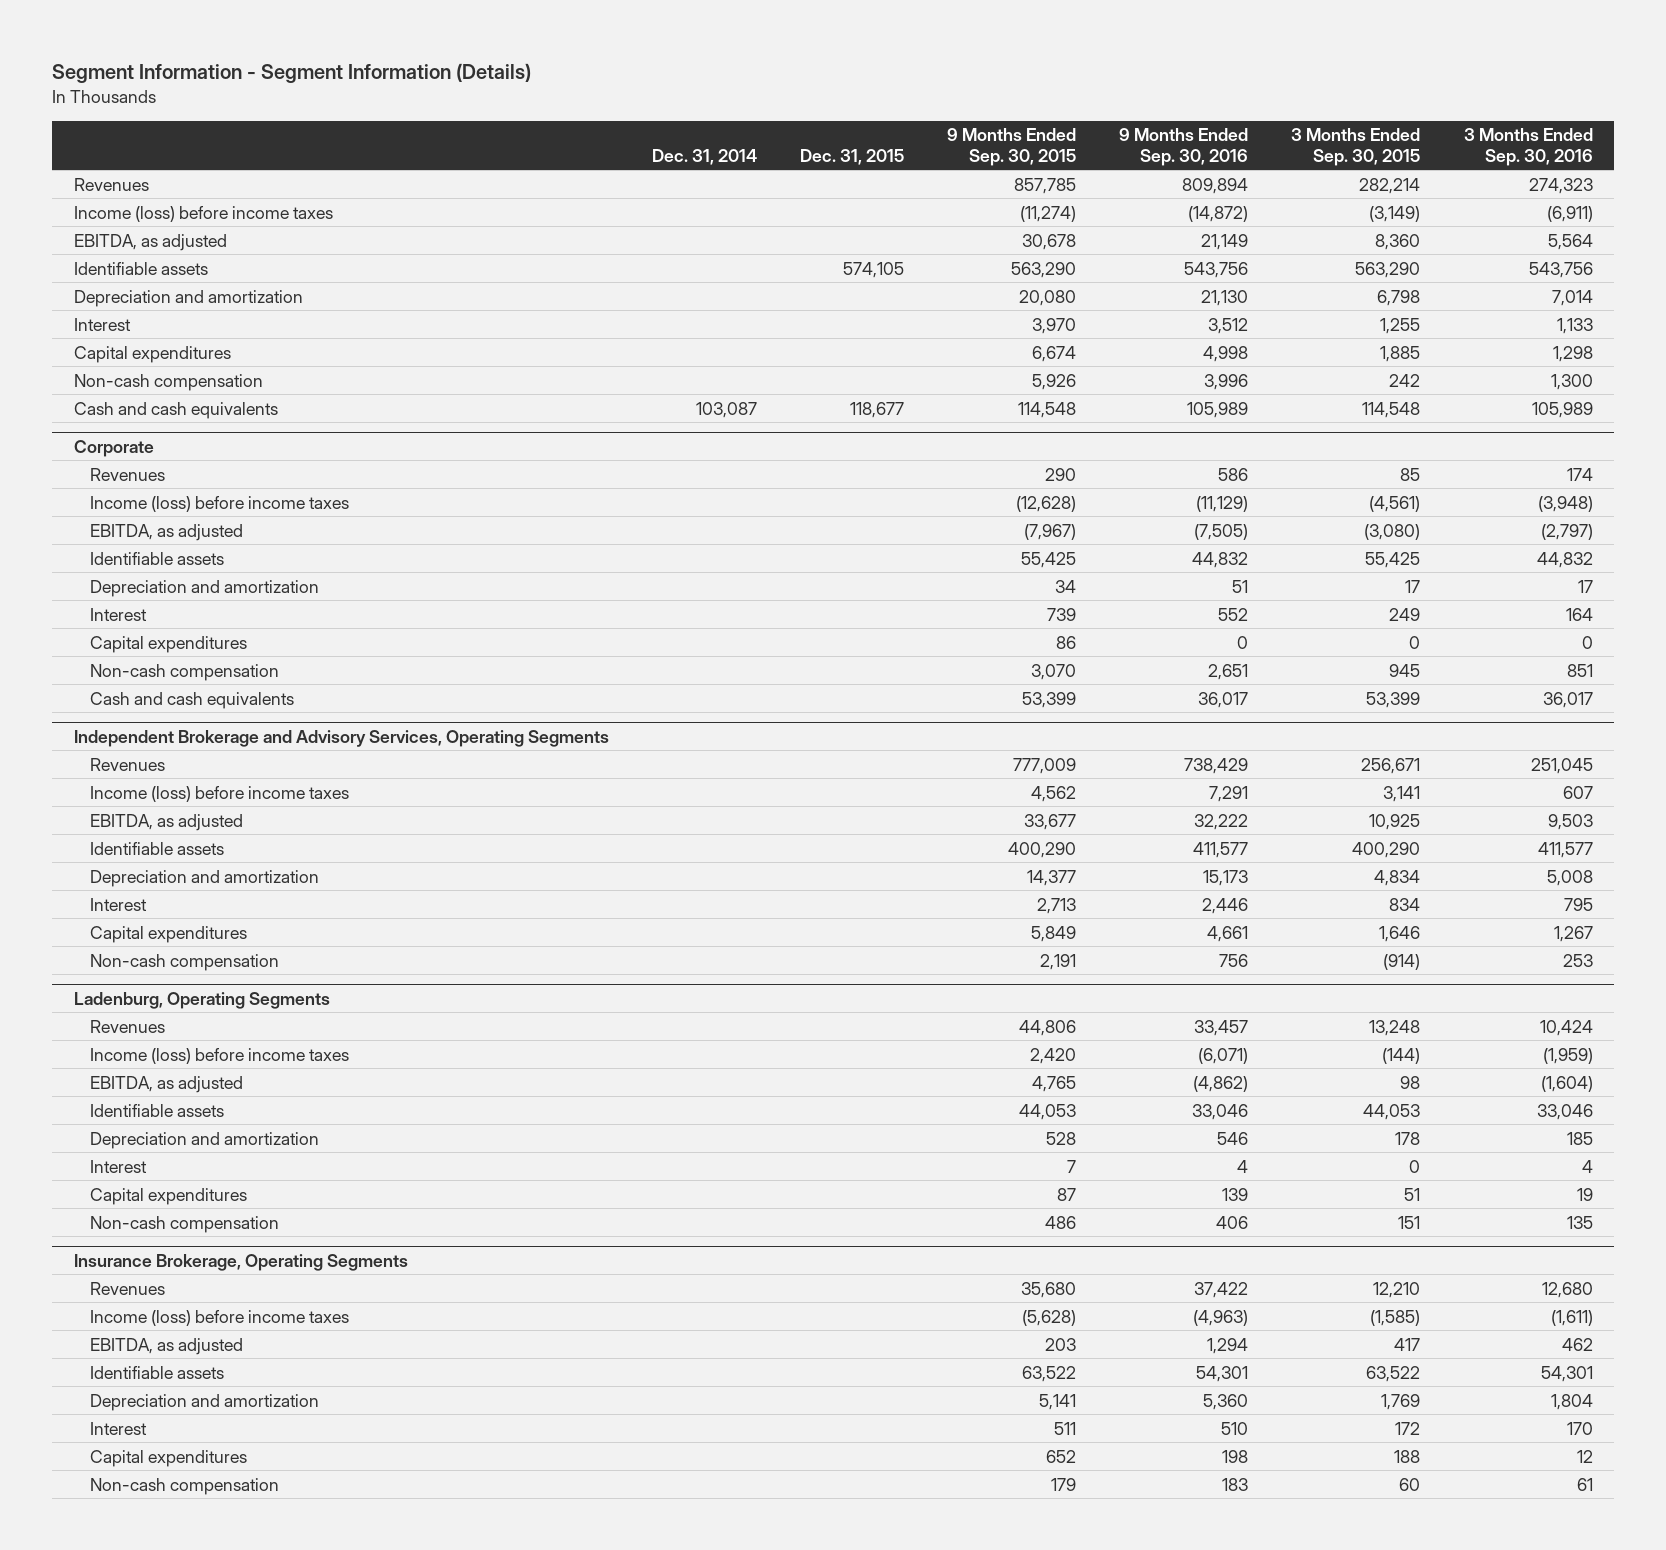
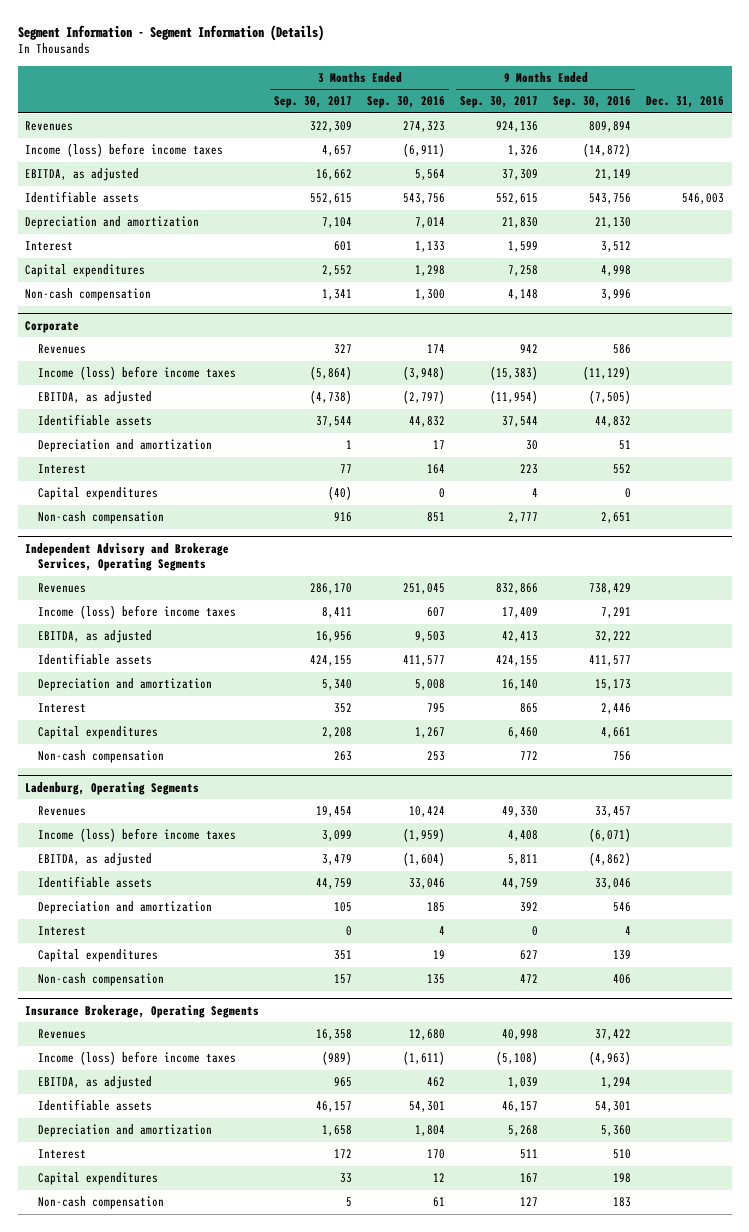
[651,148,757,165] Dec. 31, 2014 -> none
[799,148,904,165] Dec. 31, 2015 -> none
[947,128,1077,166] 9 Months Ended Sep. 30, 2015 -> none
[1291,128,1421,166] 3 Months Ended Sep. 30, 2015 -> none
none -> [274,96,353,109] Sep. 30, 2017
none -> [460,96,539,109] Sep. 30, 2017
none -> [646,96,725,109] Dec. 31, 2016
[73,401,278,419] Cash and cash equivalents -> none
[89,691,294,709] Cash and cash equivalents -> none
[73,729,609,747] Independent Brokerage and Advisory Services, Operating Segments -> [25,542,230,572] Independent Advisory and Brokerage Services, Operating Segments

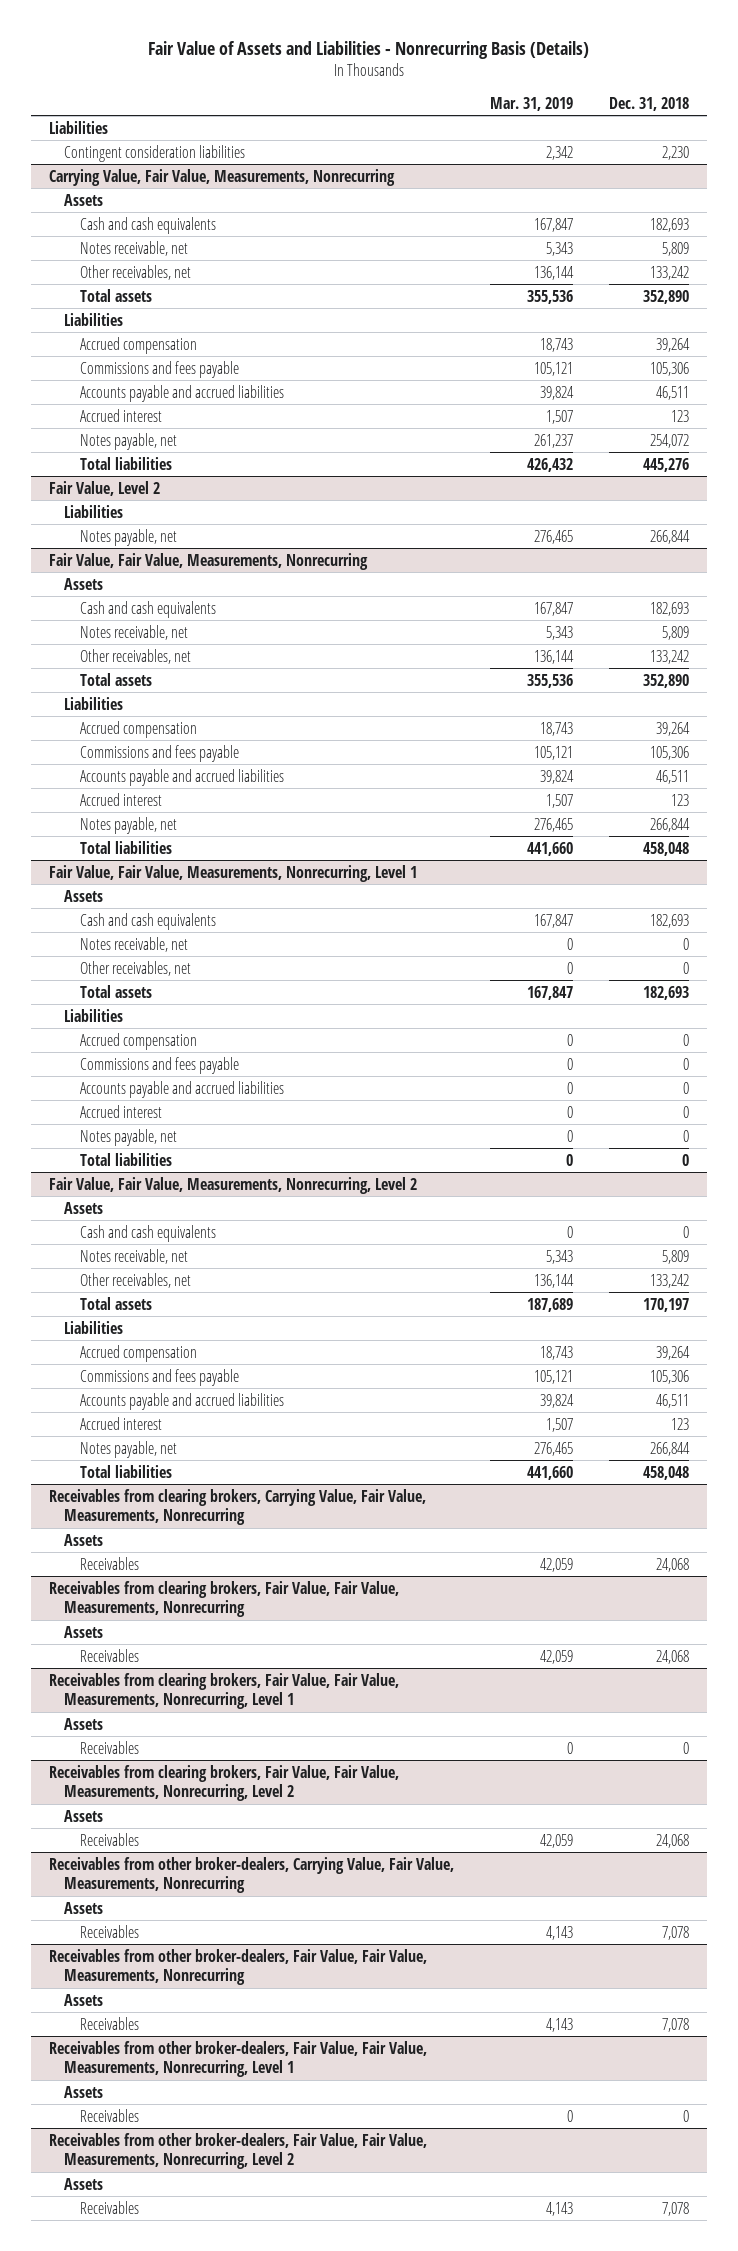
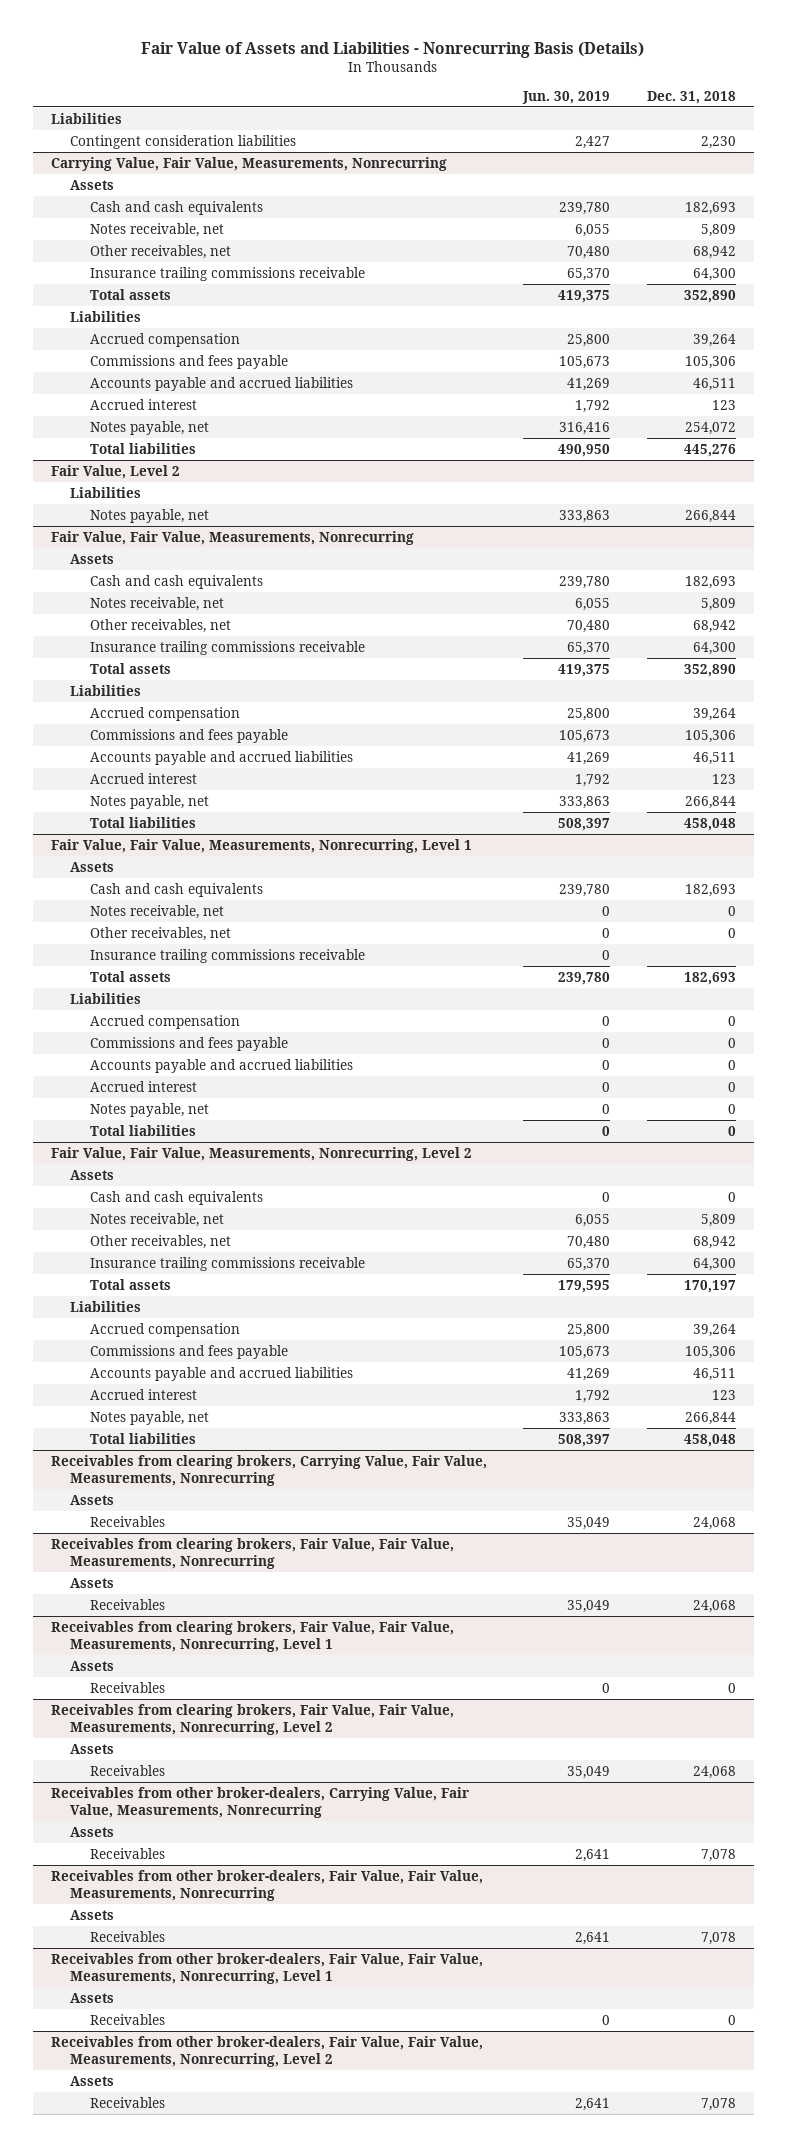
[489,96,573,111] Mar. 31, 2019 -> none
none -> [522,90,611,104] Jun. 30, 2019
[649,265,689,280] 133,242 -> [692,245,736,259] 68,942
none -> [89,266,365,281] Insurance trailing commissions receivable
[649,649,689,664] 133,242 -> [692,619,736,633] 68,942
none -> [89,640,365,655] Insurance trailing commissions receivable
none -> [89,948,365,963] Insurance trailing commissions receivable
[649,1273,689,1288] 133,242 -> [692,1235,736,1249] 68,942
none -> [89,1256,365,1271] Insurance trailing commissions receivable

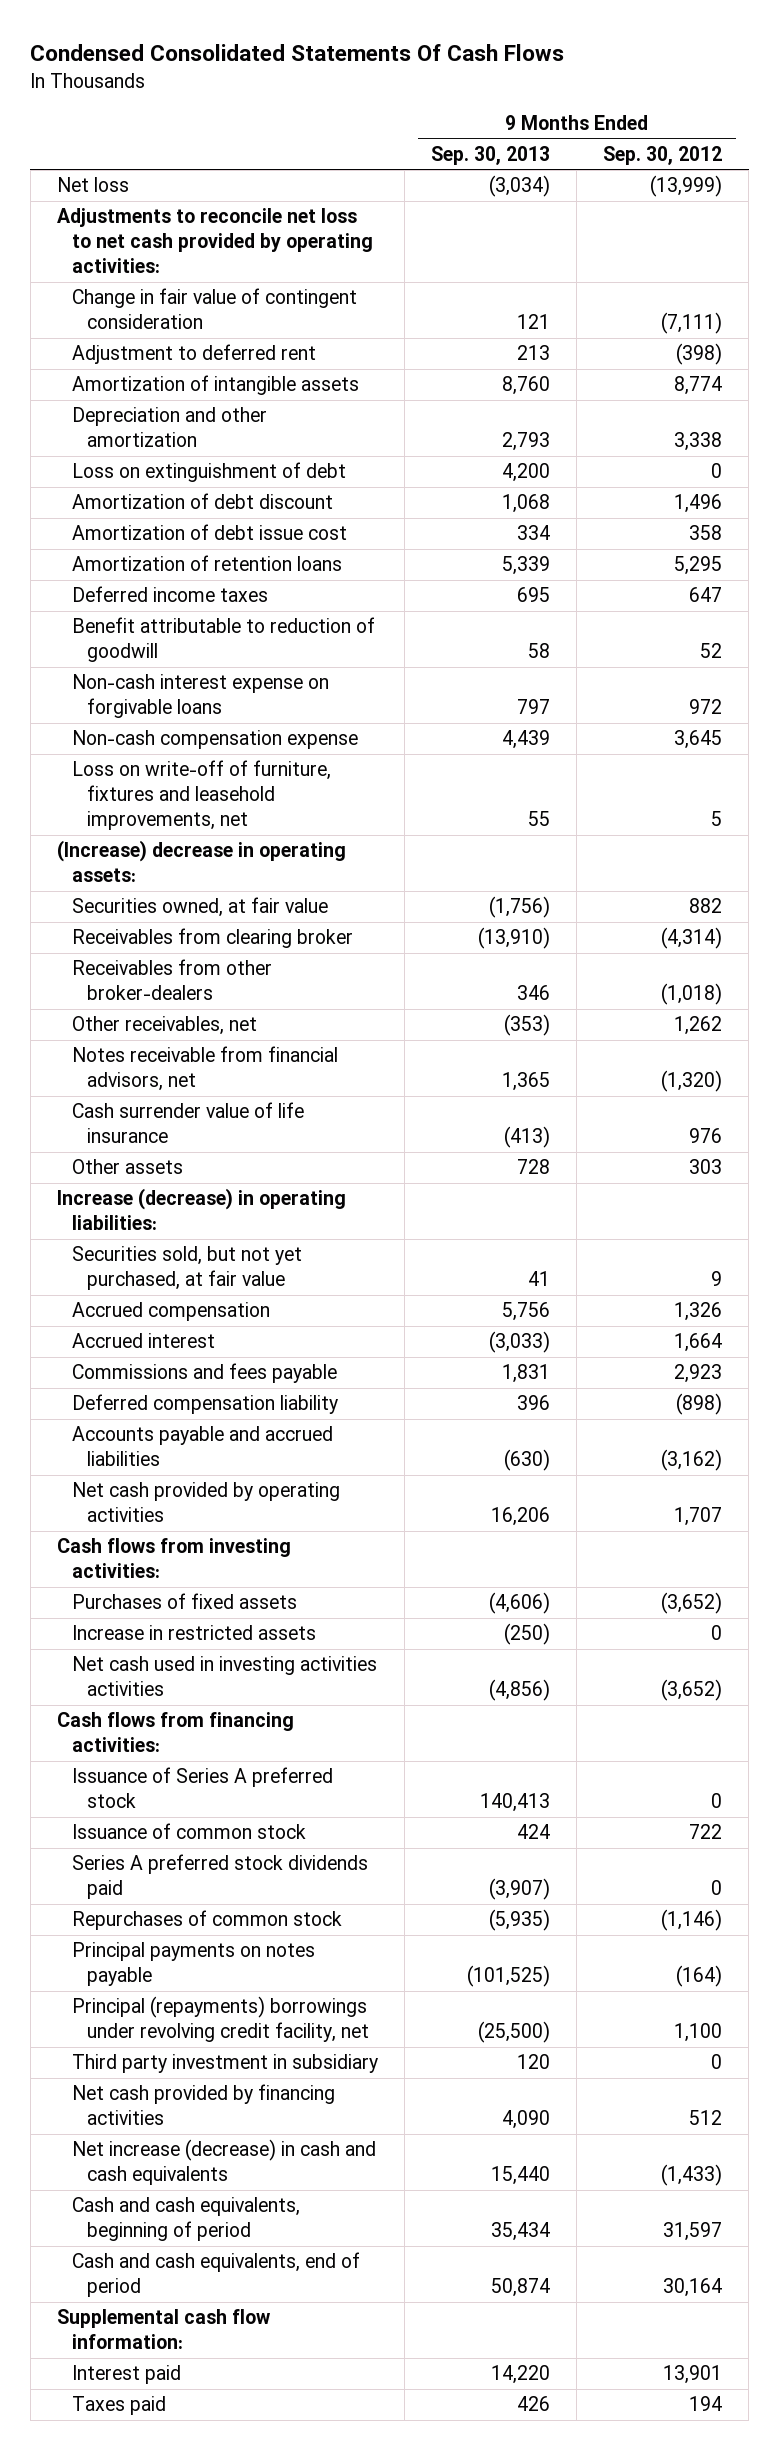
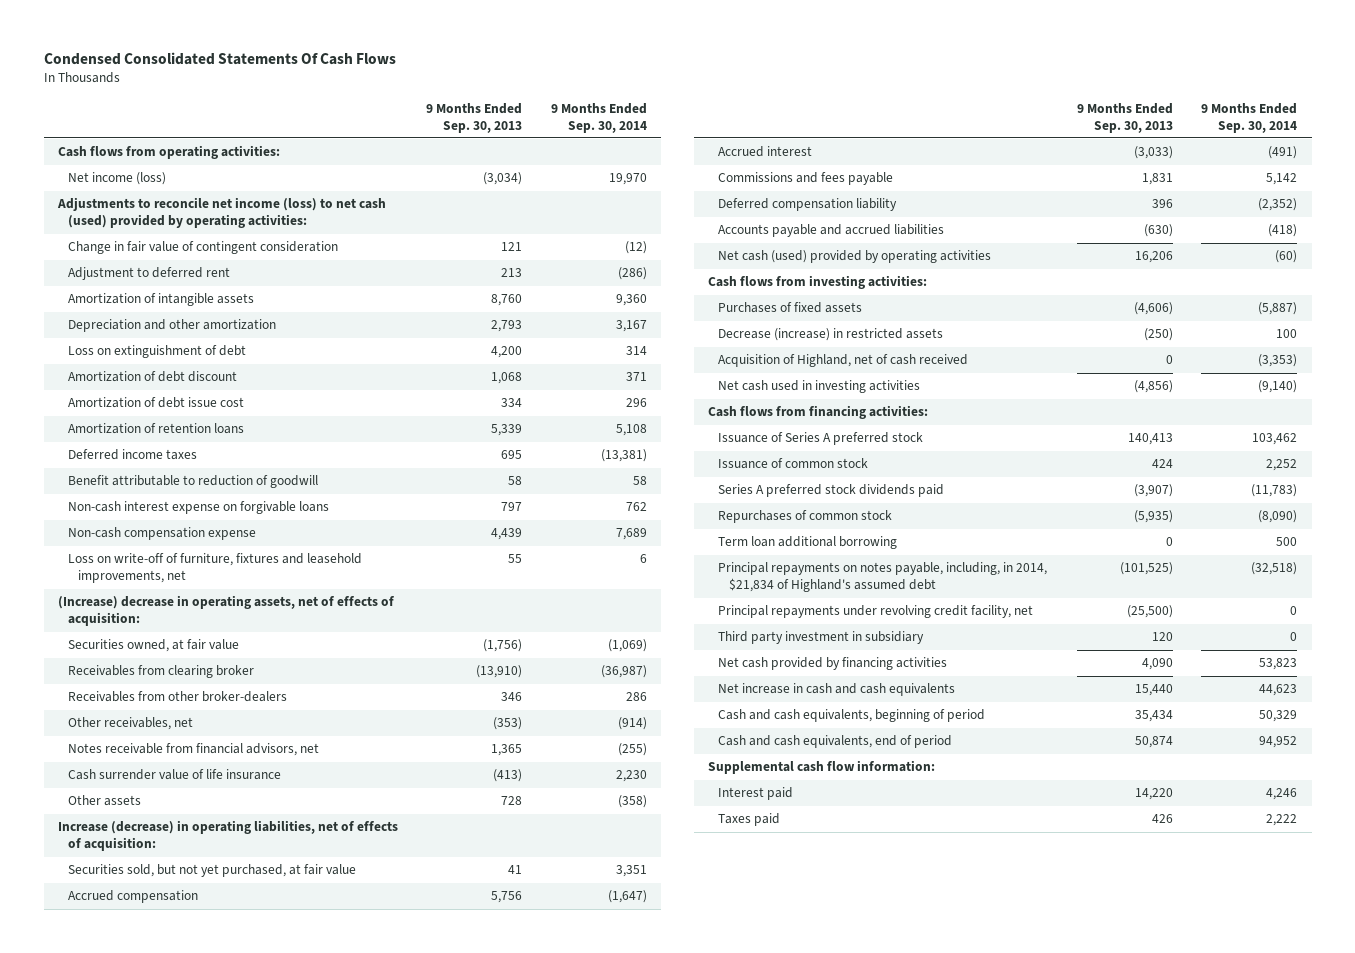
[603,145,723,165] Sep. 30, 2012 -> none
none -> [550,102,647,133] 9 Months Ended Sep. 30, 2014
none -> [57,145,280,160] Cash flows from operating activities:
[56,177,129,193] Net loss -> [67,172,166,186] Net income (loss)
[56,208,374,274] Adjustments to reconcile net loss to net cash provided by operating activities: -> [56,197,386,229] Adjustments to reconcile net income (loss) to net cash (used) provided by operating activities:
[56,840,346,883] (Increase) decrease in operating assets: -> [57,595,395,627] (Increase) decrease in operating assets, net of effects of acquisition:
[56,1188,346,1231] Increase (decrease) in operating liabilities: -> [57,820,398,852] Increase (decrease) in operating liabilities, net of effects of acquisition:
[72,1482,341,1523] Net cash provided by operating activities -> [718,250,992,264] Net cash (used) provided by operating activities
[72,1625,317,1641] Increase in restricted assets -> [718,328,944,342] Decrease (increase) in restricted assets
none -> [718,354,969,368] Acquisition of Highland, net of cash received
[72,1656,378,1697] Net cash used in investing activities activities -> [718,380,921,394] Net cash used in investing activities
none -> [718,536,898,550] Term loan additional borrowing
[72,1942,316,1987] Principal payments on notes payable -> [718,562,1048,593] Principal repayments on notes payable, including, in 2014, $21,834 of Highland's assumed debt
[72,1996,370,2043] Principal (repayments) borrowings under revolving credit facility, net -> [718,605,1034,619] Principal repayments under revolving credit facility, net
[72,2139,377,2186] Net increase (decrease) in cash and cash equivalents -> [718,683,956,697] Net increase in cash and cash equivalents

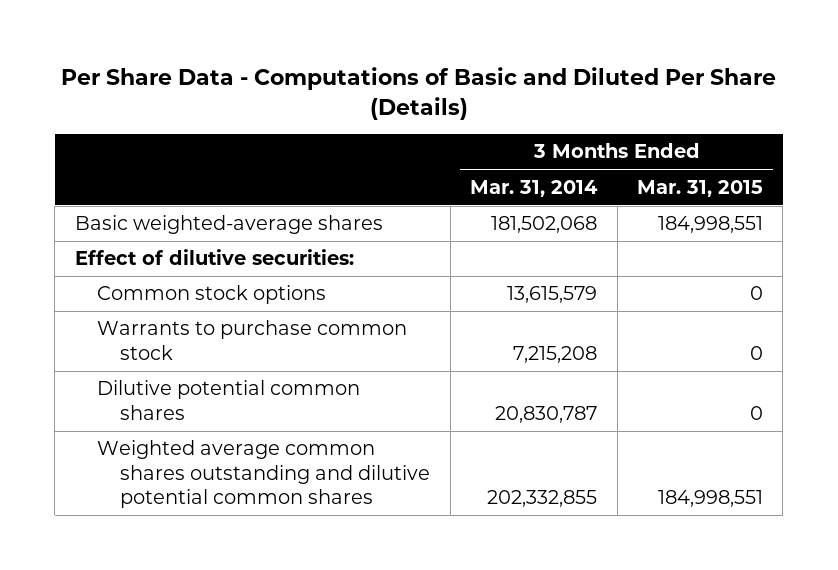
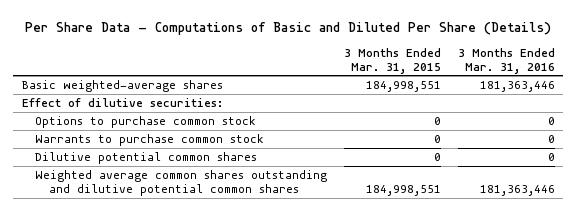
[470,179,599,197] Mar. 31, 2014 -> none
none -> [457,47,555,74] 3 Months Ended Mar. 31, 2016
[97,285,327,305] Common stock options -> [35,116,257,129] Options to purchase common stock

